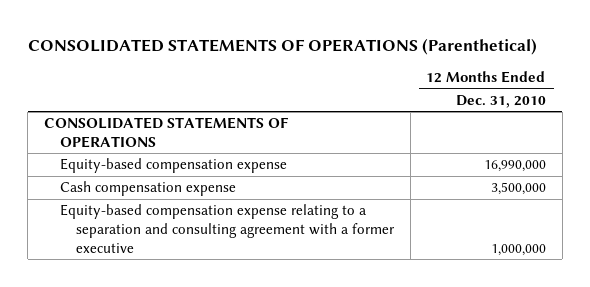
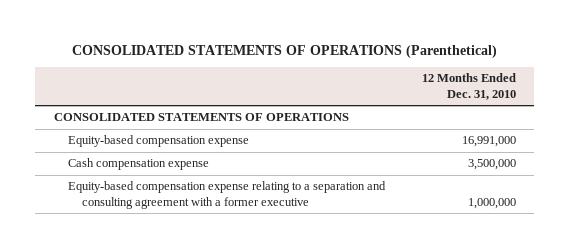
[483,160,546,173] 16,990,000 -> [461,136,516,148] 16,991,000

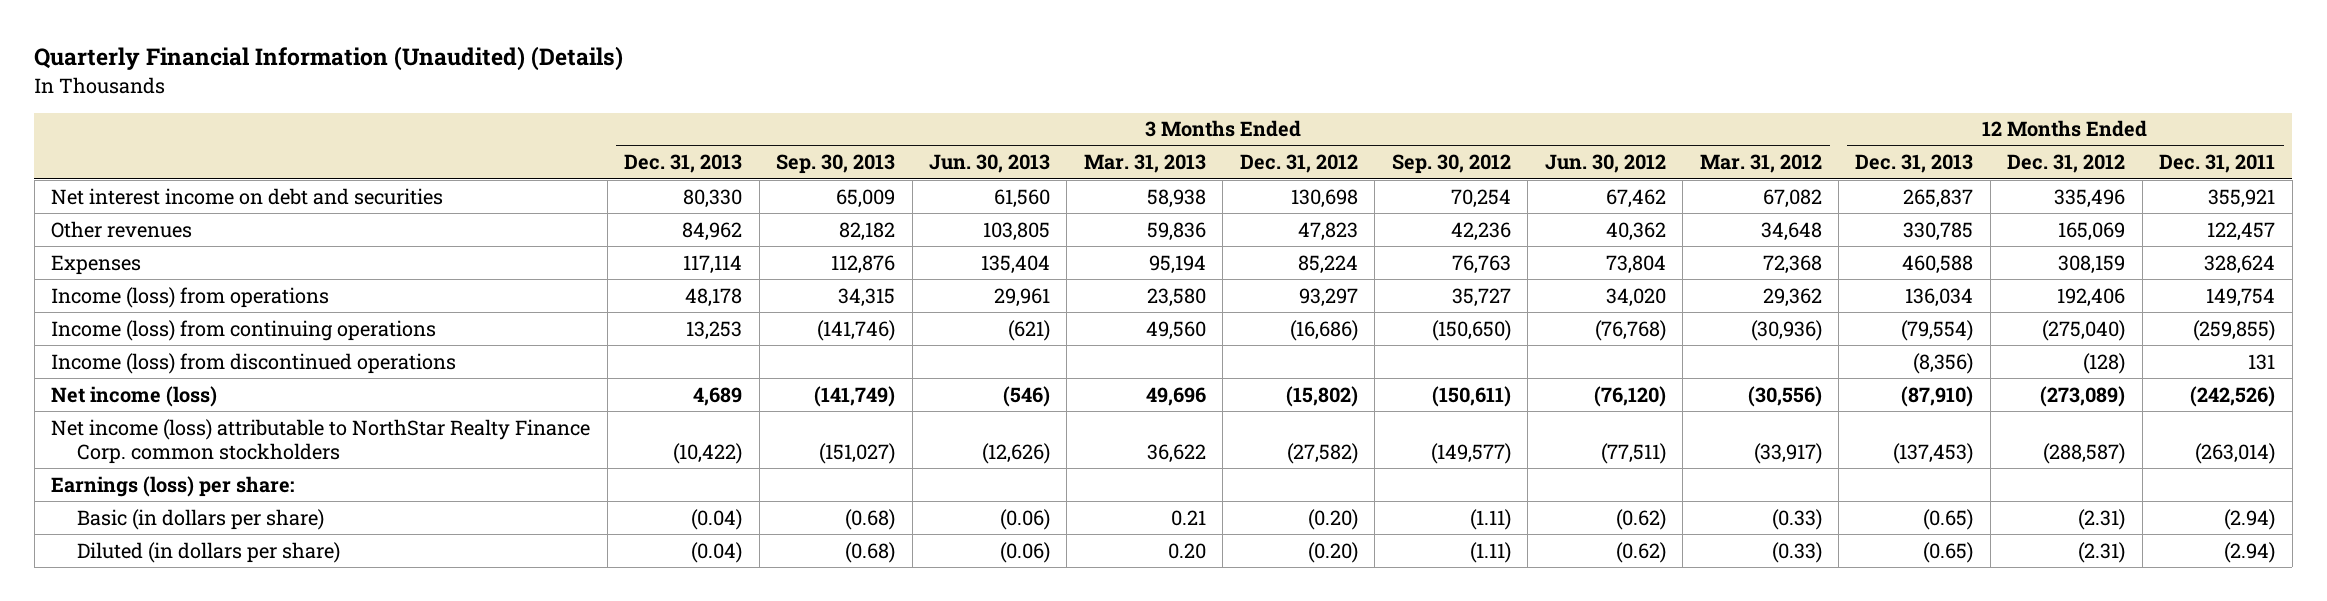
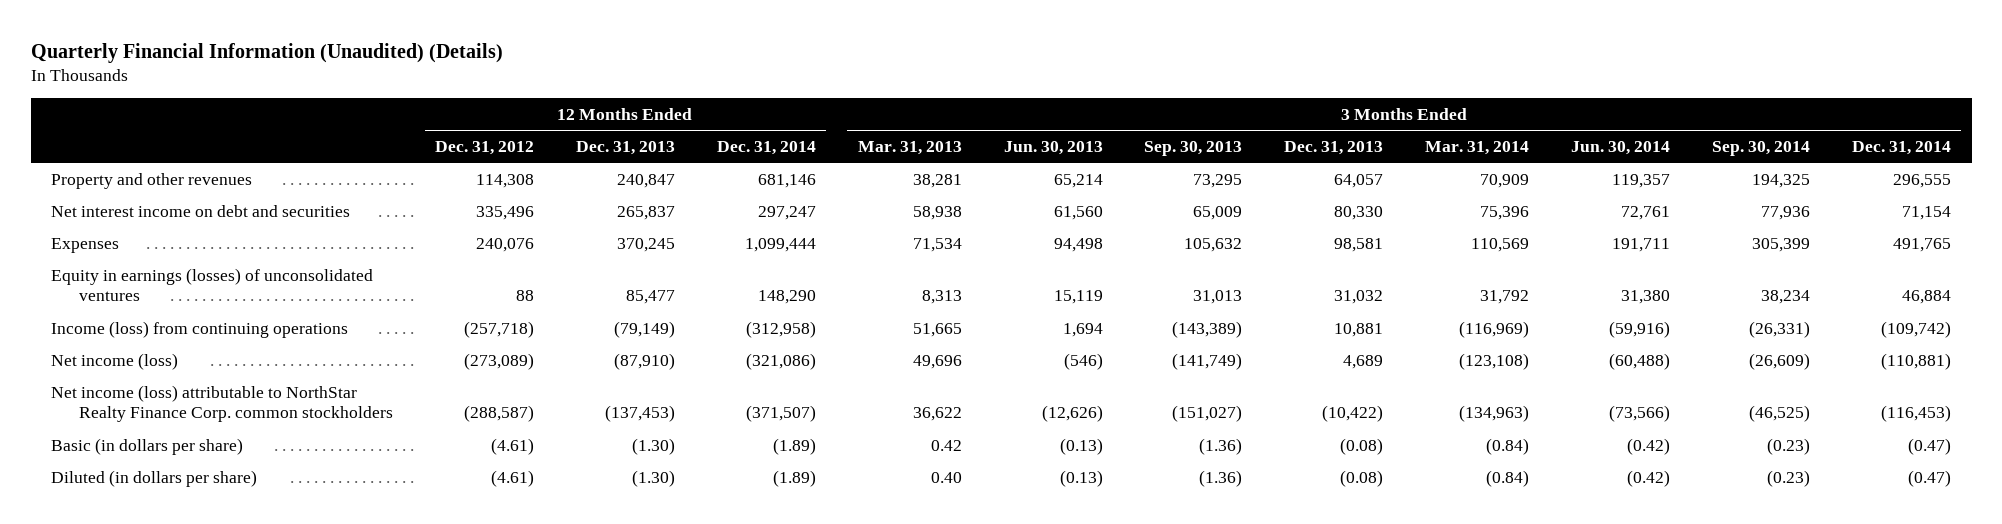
[1239,154,1358,174] Dec. 31, 2012 -> none
[1391,154,1511,175] Sep. 30, 2012 -> none
[1544,154,1666,174] Jun. 30, 2012 -> none
[1699,154,1822,174] Mar. 31, 2012 -> none
[2159,154,2276,174] Dec. 31, 2011 -> none
none -> [716,141,816,156] Dec. 31, 2014
none -> [1425,141,1530,156] Mar. 31, 2014
none -> [1571,141,1671,156] Jun. 30, 2014
none -> [1712,141,1811,157] Sep. 30, 2014
none -> [1851,141,1951,156] Dec. 31, 2014
none -> [51,172,253,189] Property and other revenues
[51,220,193,238] Other revenues -> none
[51,286,330,308] Income (loss) from operations -> none
[51,352,457,374] Income (loss) from discontinued operations -> none
[683,254,743,274] 117,114 -> [1334,237,1384,252] 98,581
[831,254,896,274] 112,876 -> [1184,237,1243,252] 105,632
[980,254,1050,274] 135,404 -> [1053,237,1103,252] 94,498
[1148,254,1206,274] 95,194 -> [912,237,962,252] 71,534
[1902,254,1974,274] 460,588 -> [616,237,675,252] 370,245
[2058,254,2126,274] 308,159 -> [476,237,535,252] 240,076
none -> [51,267,374,302] Equity in earnings (losses) of unconsolidated ventures
[686,320,743,340] 13,253 -> [1334,322,1384,337] 10,881
[817,319,896,341] (141,746) -> [1172,320,1243,338] (143,389)
[1007,319,1050,341] (621) -> [1062,322,1103,337] 1,694
[1145,320,1206,340] 49,560 -> [912,322,962,337] 51,665
[1901,319,1974,341] (79,554) -> [613,320,675,338] (79,149)
[2042,319,2126,341] (275,040) -> [464,320,535,338] (257,718)
[51,475,295,497] Earnings (loss) per share: -> none
[691,508,743,530] (0.04) -> [1340,437,1384,455] (0.08)
[845,508,896,530] (0.68) -> [1199,437,1243,455] (1.36)
[999,508,1050,530] (0.06) -> [1059,437,1103,455] (0.13)
[1170,509,1206,526] 0.21 -> [930,439,962,451] 0.42
[1923,508,1974,530] (0.65) -> [631,437,675,455] (1.30)
[2078,508,2126,530] (2.31) -> [491,437,535,455] (4.61)
[691,541,743,563] (0.04) -> [1340,469,1384,487] (0.08)
[845,541,896,563] (0.68) -> [1199,469,1243,487] (1.36)
[999,541,1050,563] (0.06) -> [1059,469,1103,487] (0.13)
[1167,542,1206,559] 0.20 -> [930,471,962,483] 0.40
[1923,541,1974,563] (0.65) -> [631,469,675,487] (1.30)
[2078,541,2126,563] (2.31) -> [491,469,535,487] (4.61)

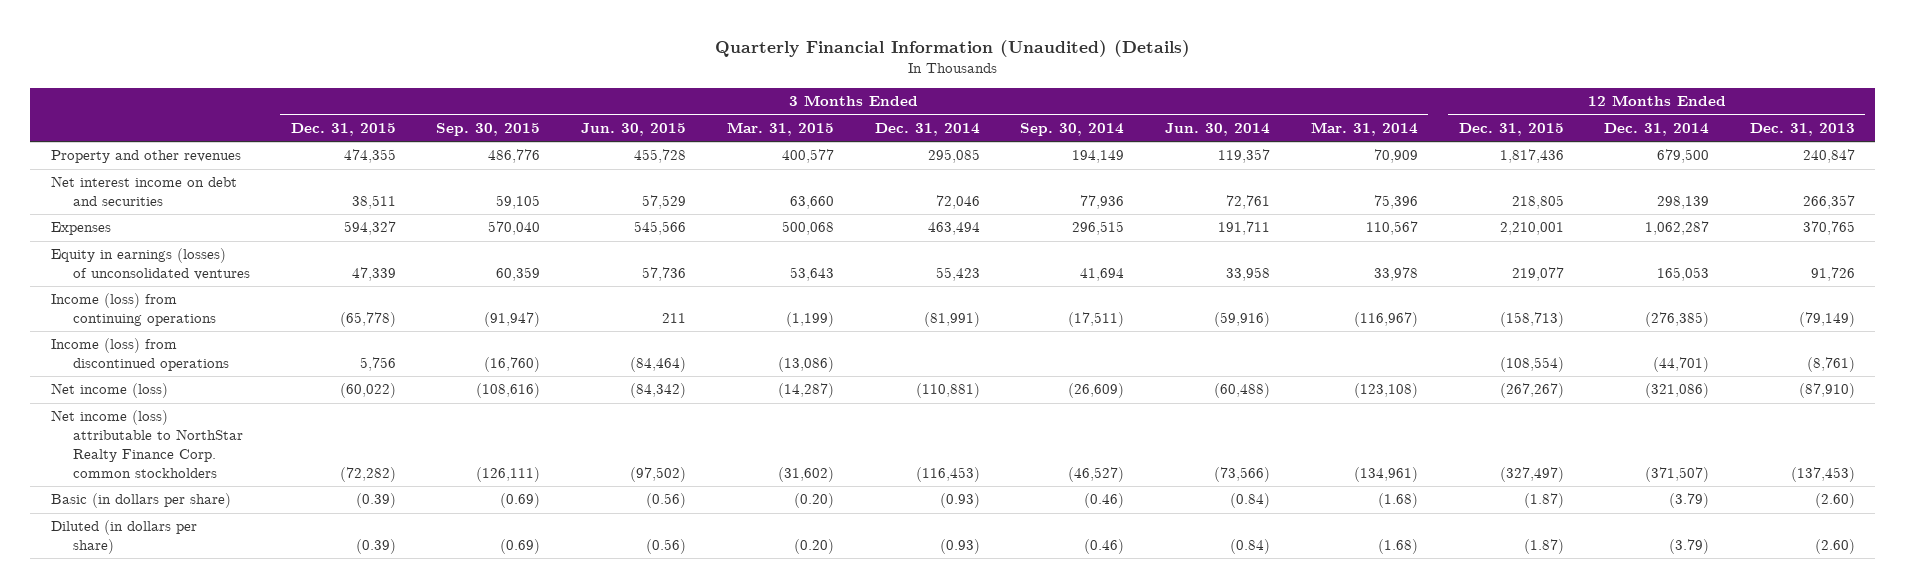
[435,141,535,156] Dec. 31, 2012 -> none
[857,141,962,156] Mar. 31, 2013 -> none
[1003,141,1103,156] Jun. 30, 2013 -> none
[1144,141,1243,157] Sep. 30, 2013 -> none
[1284,141,1384,156] Dec. 31, 2013 -> none
none -> [290,123,396,137] Dec. 31, 2015
none -> [436,123,541,137] Sep. 30, 2015
none -> [581,123,687,137] Jun. 30, 2015
none -> [726,122,834,137] Mar. 31, 2015
none -> [1458,123,1564,137] Dec. 31, 2015
[757,173,816,188] 681,146 -> [1657,149,1710,164] 679,500
[1752,173,1811,188] 194,325 -> [1072,150,1125,164] 194,149
[1892,173,1951,188] 296,555 -> [927,149,980,164] 295,085
[616,205,675,220] 265,837 -> [1803,195,1856,210] 266,357
[757,205,816,220] 297,247 -> [1657,196,1710,210] 298,139
[1901,205,1951,220] 71,154 -> [935,195,980,210] 72,046
[616,237,675,252] 370,245 -> [1803,221,1856,236] 370,765
[744,237,816,252] 1,099,444 -> [1645,221,1710,236] 1,062,287
[1471,237,1530,252] 110,569 -> [1365,221,1418,236] 110,567
[1752,237,1811,252] 305,399 -> [1072,221,1125,236] 296,515
[1892,237,1951,252] 491,765 -> [927,222,980,236] 463,494
[625,290,675,305] 85,477 -> [1811,267,1856,282] 91,726
[757,290,816,305] 148,290 -> [1657,267,1710,282] 165,053
[1480,290,1530,305] 31,792 -> [1373,267,1418,282] 33,978
[1621,290,1671,305] 31,380 -> [1226,267,1271,282] 33,958
[1761,290,1811,305] 38,234 -> [1080,268,1125,282] 41,694
[1901,290,1951,305] 46,884 -> [935,267,980,282] 55,423
[745,320,816,338] (312,958) -> [1645,312,1710,328] (276,385)
[1459,320,1530,338] (116,969) -> [1353,312,1418,328] (116,967)
[1749,320,1811,338] (26,331) -> [1068,312,1125,328] (17,511)
[1880,320,1951,338] (109,742) -> [923,312,980,328] (81,991)
none -> [50,338,229,372] Income (loss) from discontinued operations
[1459,405,1530,423] (134,963) -> [1353,466,1418,482] (134,961)
[1749,405,1811,423] (46,525) -> [1068,466,1125,482] (46,527)
[631,437,675,455] (1.30) -> [1815,493,1856,509] (2.60)
[772,437,816,455] (1.89) -> [1669,493,1710,509] (3.79)
[1486,437,1530,455] (0.84) -> [1377,493,1418,509] (1.68)
[1627,437,1671,455] (0.42) -> [1230,493,1271,509] (0.84)
[1767,437,1811,455] (0.23) -> [1084,493,1125,509] (0.46)
[1907,437,1951,455] (0.47) -> [939,493,980,509] (0.93)
[631,469,675,487] (1.30) -> [1815,539,1856,555] (2.60)
[772,469,816,487] (1.89) -> [1669,539,1710,555] (3.79)
[1486,469,1530,487] (0.84) -> [1377,539,1418,555] (1.68)
[1627,469,1671,487] (0.42) -> [1230,539,1271,555] (0.84)
[1767,469,1811,487] (0.23) -> [1084,539,1125,555] (0.46)
[1907,469,1951,487] (0.47) -> [939,539,980,555] (0.93)

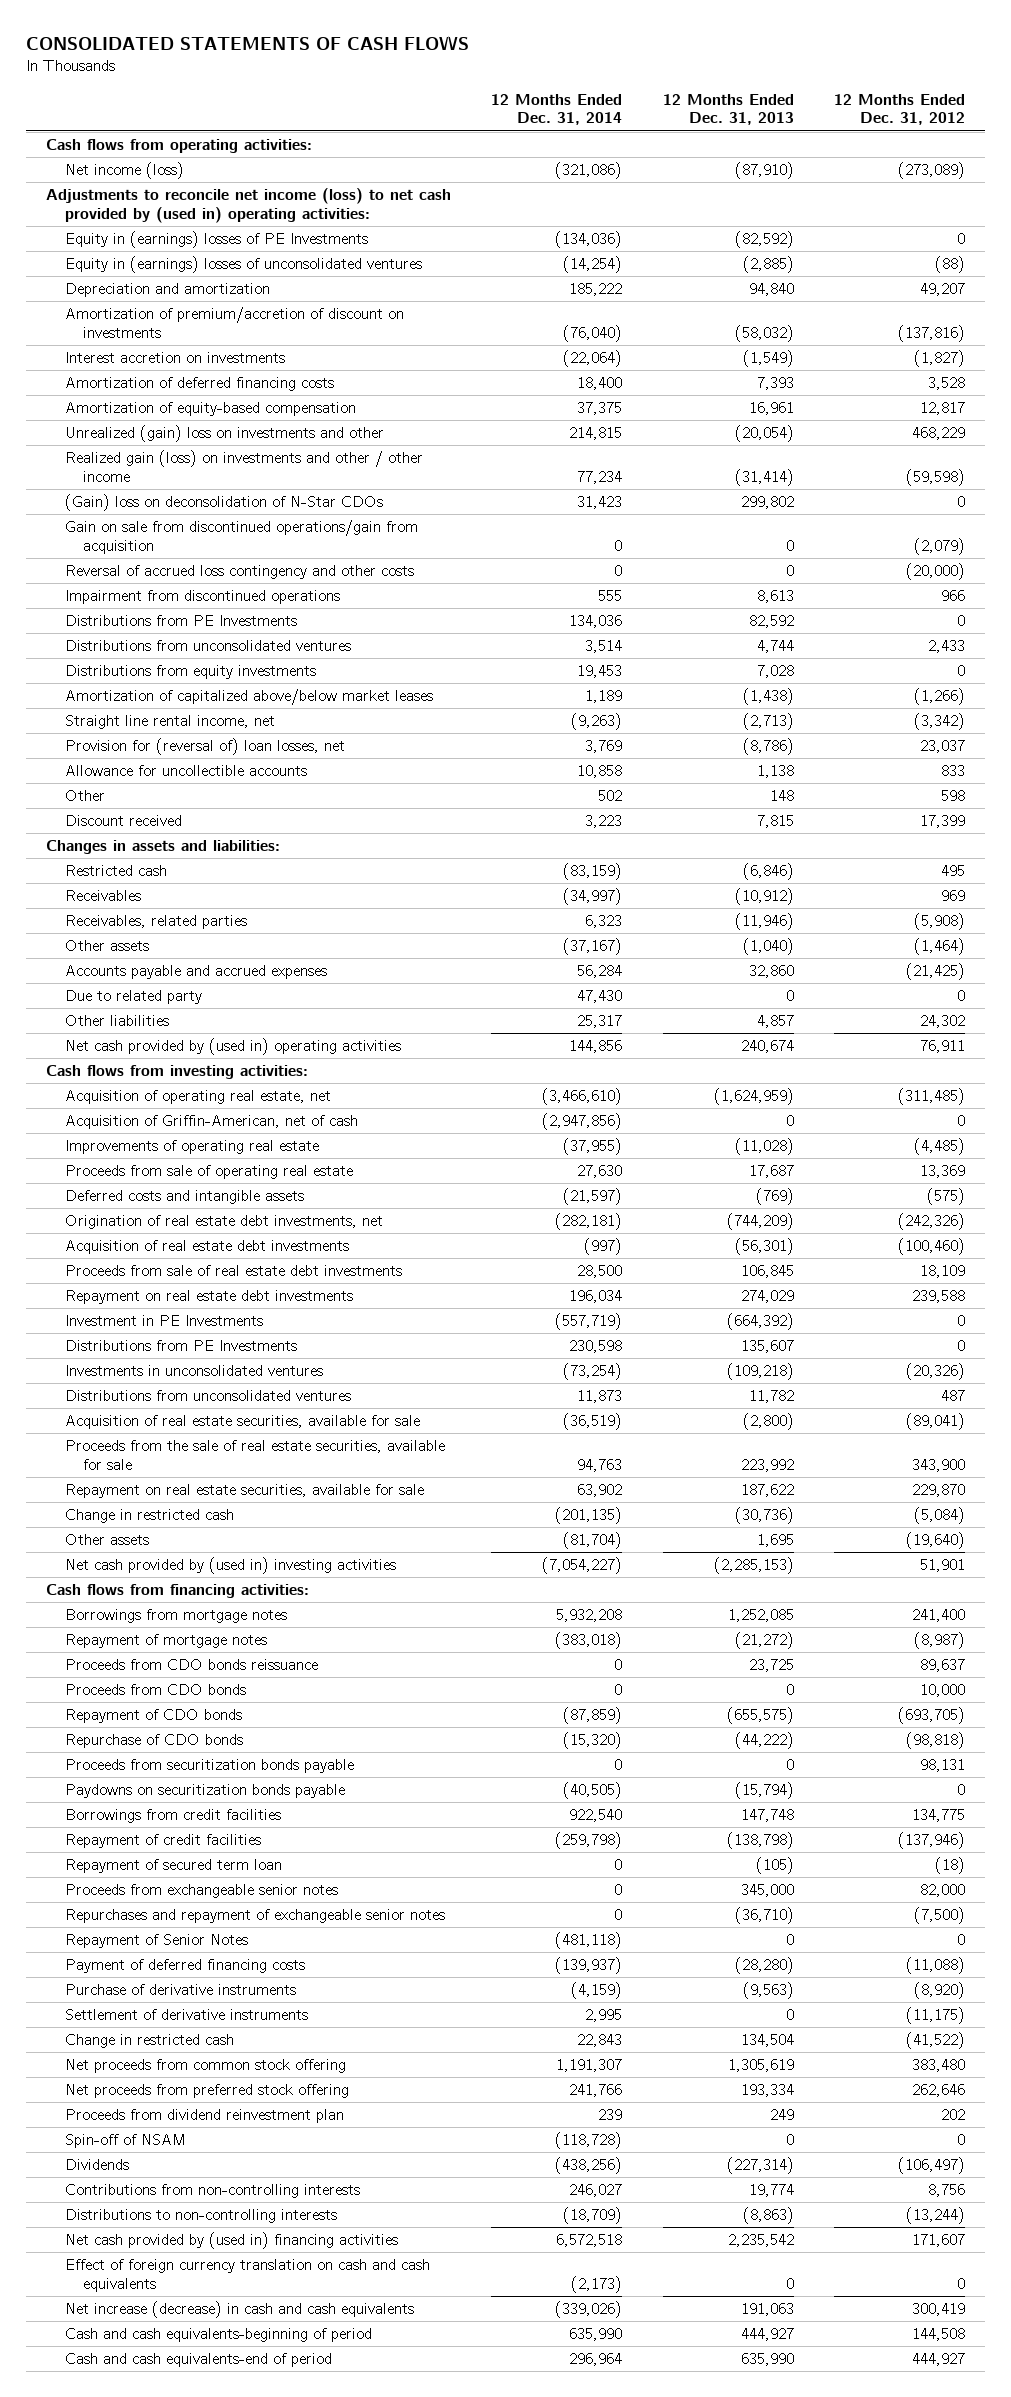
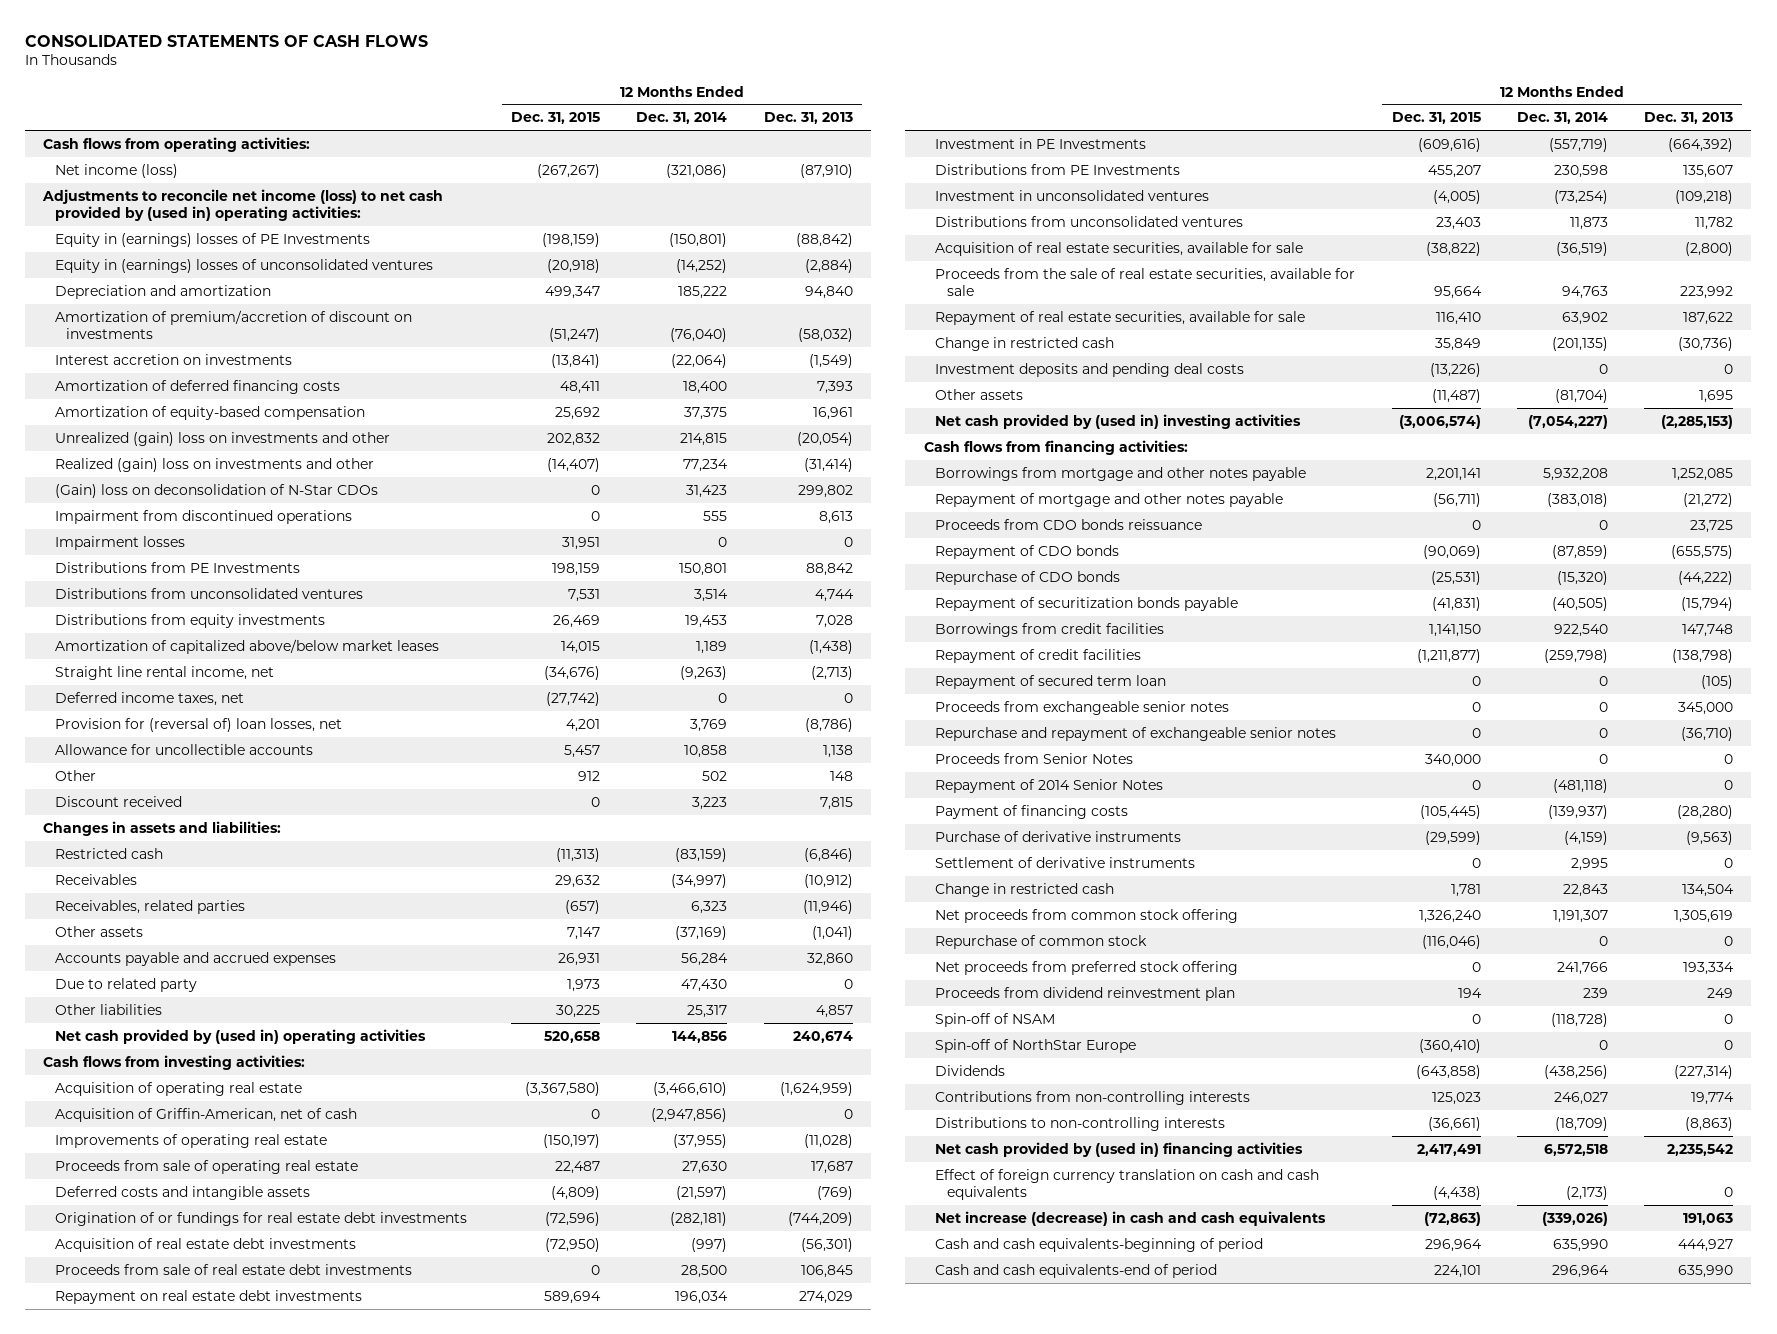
[833,93,965,126] 12 Months Ended Dec. 31, 2012 -> none
none -> [511,112,601,125] Dec. 31, 2015
[555,231,623,249] (134,036) -> [669,232,728,247] (150,801)
[734,231,794,249] (82,592) -> [795,232,853,247] (88,842)
[563,256,623,274] (14,254) -> [676,258,728,273] (14,252)
[742,256,794,274] (2,885) -> [804,258,853,273] (2,884)
[64,450,423,482] Realized gain (loss) on investments and other / other income -> [54,457,374,472] Realized (gain) loss on investments and other
[64,520,418,554] Gain on sale from discontinued operations/gain from acquisition -> none
[64,565,414,580] Reversal of accrued loss contingency and other costs -> none
none -> [54,535,185,550] Impairment losses
[569,615,623,629] 134,036 -> [679,562,728,576] 150,801
[748,615,794,629] 82,592 -> [805,562,853,576] 88,842
none -> [54,691,244,706] Deferred income taxes, net
[563,938,623,956] (37,167) -> [675,925,728,940] (37,169)
[742,938,794,956] (1,040) -> [811,925,853,940] (1,041)
[64,1090,331,1105] Acquisition of operating real estate, net -> [54,1081,302,1096] Acquisition of operating real estate
[64,1215,383,1230] Origination of real estate debt investments, net -> [54,1211,467,1226] Origination of or fundings for real estate debt investments
[64,1365,323,1377] Investments in unconsolidated ventures -> [935,189,1210,201] Investment in unconsolidated ventures
[64,1484,424,1499] Repayment on real estate securities, available for sale -> [935,310,1306,325] Repayment of real estate securities, available for sale
none -> [935,362,1245,377] Investment deposits and pending deal costs
[64,1609,287,1624] Borrowings from mortgage notes -> [935,466,1307,481] Borrowings from mortgage and other notes payable
[64,1634,267,1649] Repayment of mortgage notes -> [935,492,1284,507] Repayment of mortgage and other notes payable
[64,1684,246,1696] Proceeds from CDO bonds -> none
[64,1759,354,1774] Proceeds from securitization bonds payable -> none
[64,1784,345,1799] Paydowns on securitization bonds payable -> [935,596,1239,611] Repayment of securitization bonds payable
[64,1909,445,1924] Repurchases and repayment of exchangeable senior notes -> [935,726,1337,741] Repurchase and repayment of exchangeable senior notes
none -> [935,752,1134,764] Proceeds from Senior Notes
[64,1934,248,1949] Repayment of Senior Notes -> [935,778,1164,793] Repayment of 2014 Senior Notes
[64,1959,305,1974] Payment of deferred financing costs -> [935,804,1129,819] Payment of financing costs
none -> [935,934,1148,949] Repurchase of common stock
none -> [935,1038,1137,1053] Spin-off of NorthStar Europe

